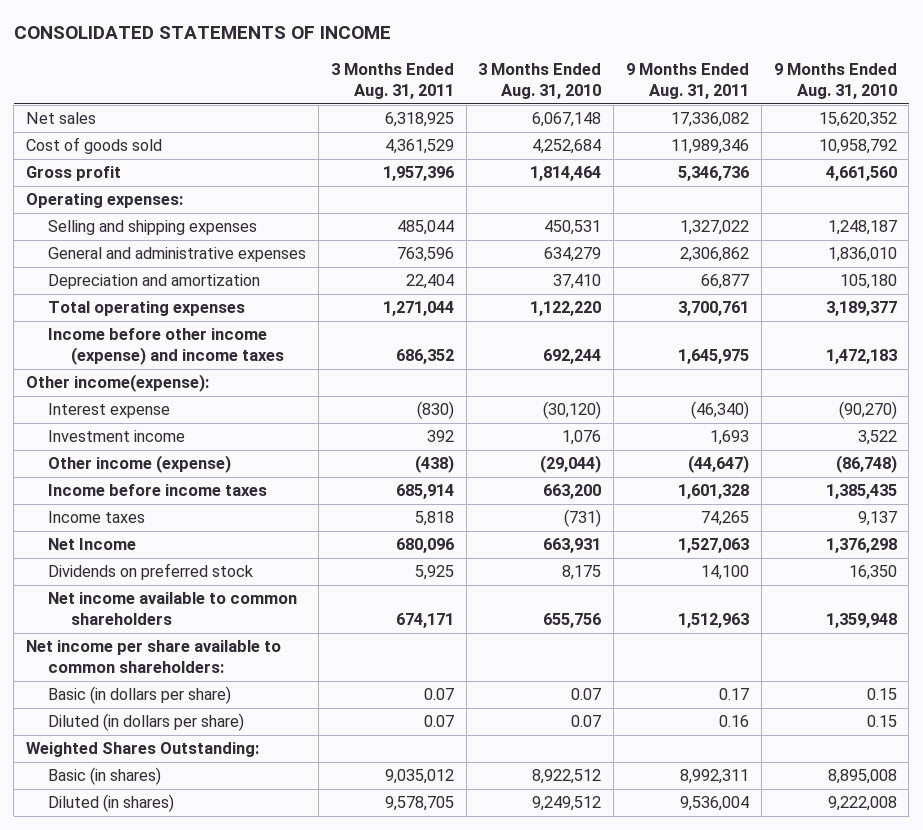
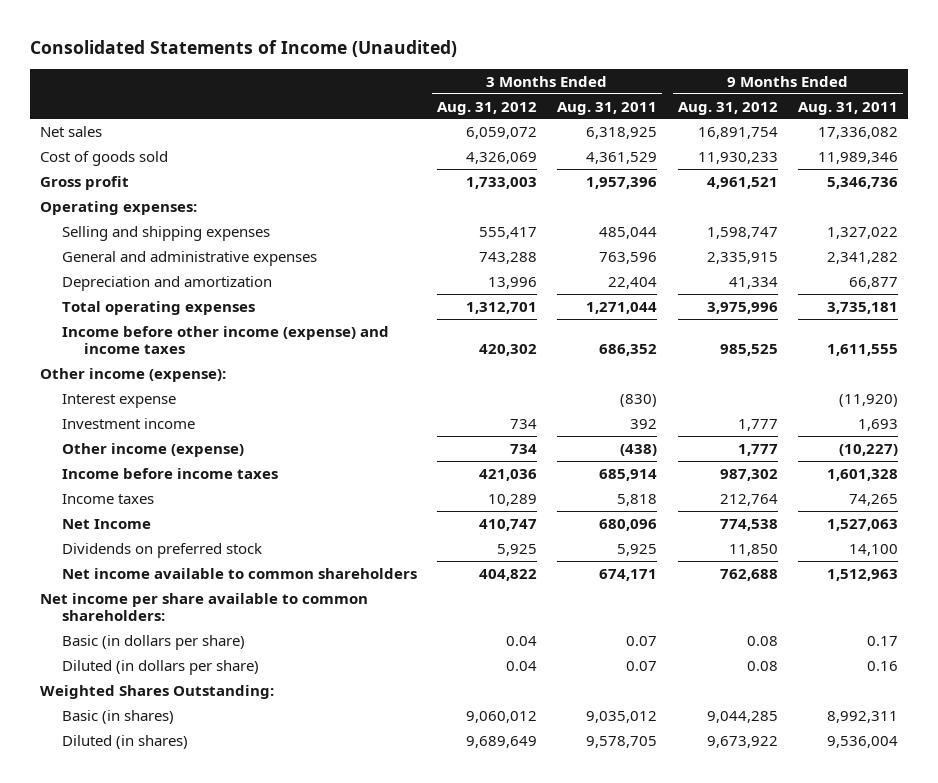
[13,26,391,40] CONSOLIDATED STATEMENTS OF INCOME -> [30,39,458,57] Consolidated Statements of Income (Unaudited)
[478,63,602,100] 3 Months Ended Aug. 31, 2010 -> none
[773,63,897,100] 9 Months Ended Aug. 31, 2010 -> none
none -> [437,101,538,115] Aug. 31, 2012
none -> [677,101,778,115] Aug. 31, 2012
[680,247,750,263] 2,306,862 -> [826,251,898,264] 2,341,282
[678,301,750,317] 3,700,761 -> [826,301,898,314] 3,735,181
[678,349,750,365] 1,645,975 -> [826,344,898,357] 1,611,555
[25,374,209,393] Other income(expense): -> [40,367,227,382] Other income (expense):
[691,401,750,420] (46,340) -> [838,393,898,407] (11,920)
[688,455,750,474] (44,647) -> [838,443,898,456] (10,227)

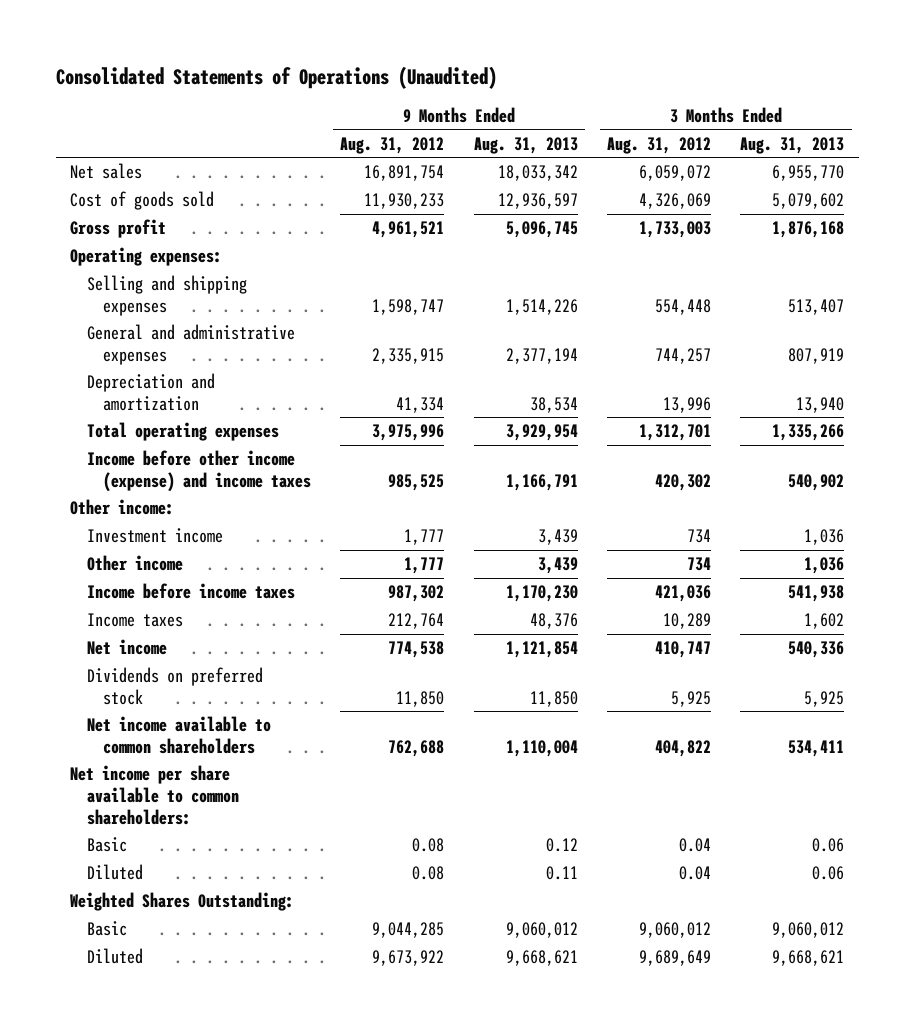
[30,39,458,57] Consolidated Statements of Income (Unaudited) -> [55,66,497,90] Consolidated Statements of Operations (Unaudited)
[557,101,658,115] Aug. 31, 2011 -> none
[797,101,898,115] Aug. 31, 2011 -> none
none -> [473,136,578,154] Aug. 31, 2013
none -> [740,136,845,154] Aug. 31, 2013
[479,226,538,239] 555,417 -> [655,299,712,316] 554,448
[479,251,538,264] 743,288 -> [655,348,712,365] 744,257
[62,393,177,408] Interest expense -> none
[40,367,227,382] Other income (expense): -> [70,499,175,516] Other income:
[62,442,245,457] Other income (expense) -> [86,555,183,572] Other income
[62,518,152,529] Net Income -> [86,639,167,656] Net income
[62,634,246,650] Basic (in dollars per share) -> [86,837,127,853] Basic
[62,659,260,675] Diluted (in dollars per share) -> [86,864,143,881] Diluted
[62,709,175,724] Basic (in shares) -> [86,921,127,937] Basic
[62,734,189,749] Diluted (in shares) -> [86,948,143,965] Diluted

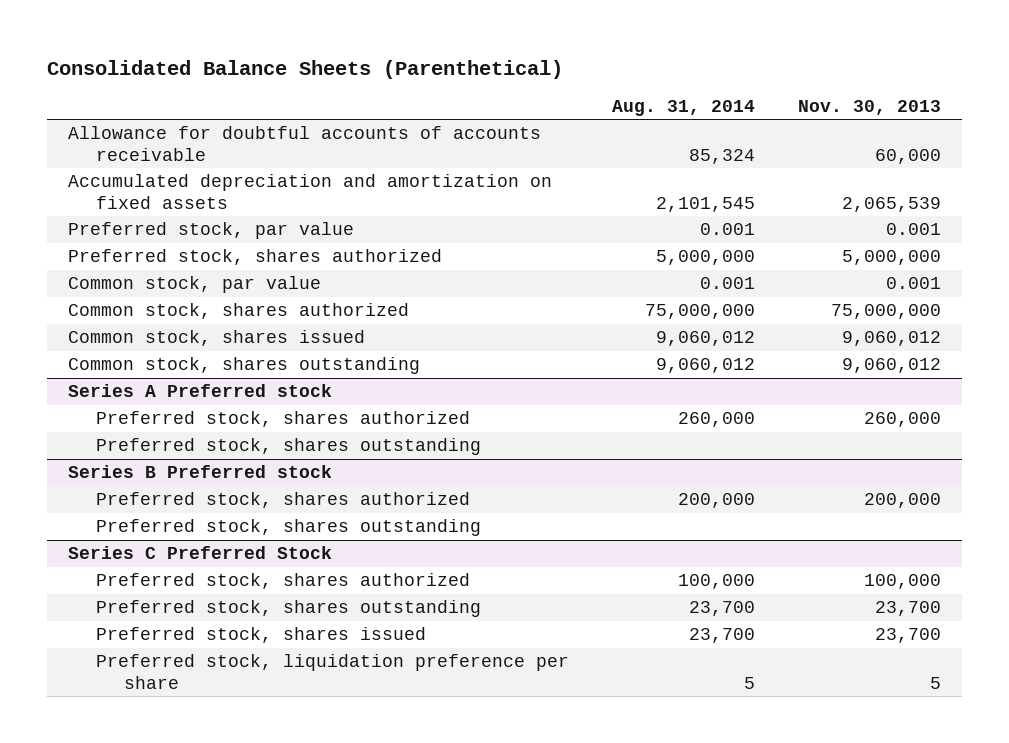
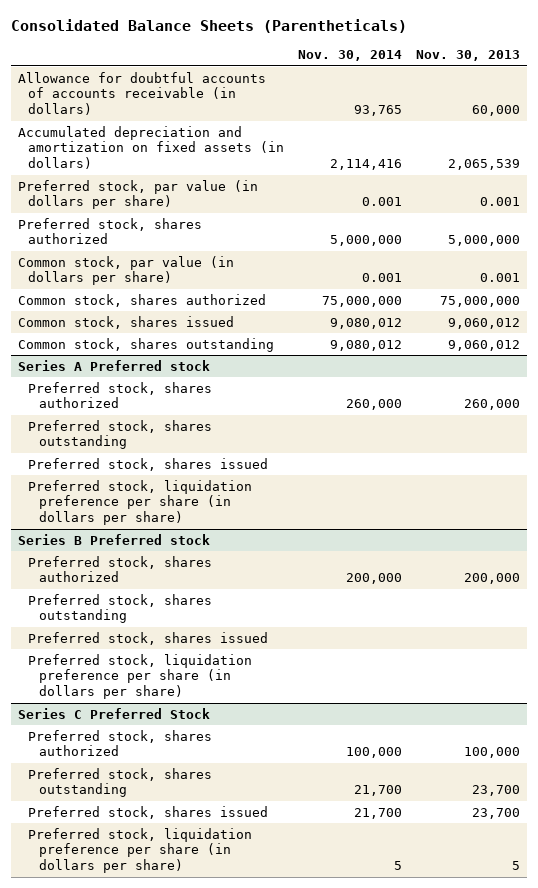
[47,59,564,79] Consolidated Balance Sheets (Parenthetical) -> [11,18,408,33] Consolidated Balance Sheets (Parentheticals)
[612,99,756,116] Aug. 31, 2014 -> none
none -> [298,50,403,62] Nov. 30, 2014
[68,126,542,161] Allowance for doubtful accounts of accounts receivable -> [18,71,267,115] Allowance for doubtful accounts of accounts receivable (in dollars)
[68,174,553,209] Accumulated depreciation and amortization on fixed assets -> [18,125,285,169] Accumulated depreciation and amortization on fixed assets (in dollars)
[68,222,355,240] Preferred stock, par value -> [18,179,259,210] Preferred stock, par value (in dollars per share)
[68,276,322,294] Common stock, par value -> [18,255,235,286] Common stock, par value (in dollars per share)
none -> [28,457,269,471] Preferred stock, shares issued
none -> [28,479,253,525] Preferred stock, liquidation preference per share (in dollars per share)
none -> [28,631,269,645] Preferred stock, shares issued
none -> [28,653,253,699] Preferred stock, liquidation preference per share (in dollars per share)
[96,654,570,689] Preferred stock, liquidation preference per share -> [28,827,253,873] Preferred stock, liquidation preference per share (in dollars per share)

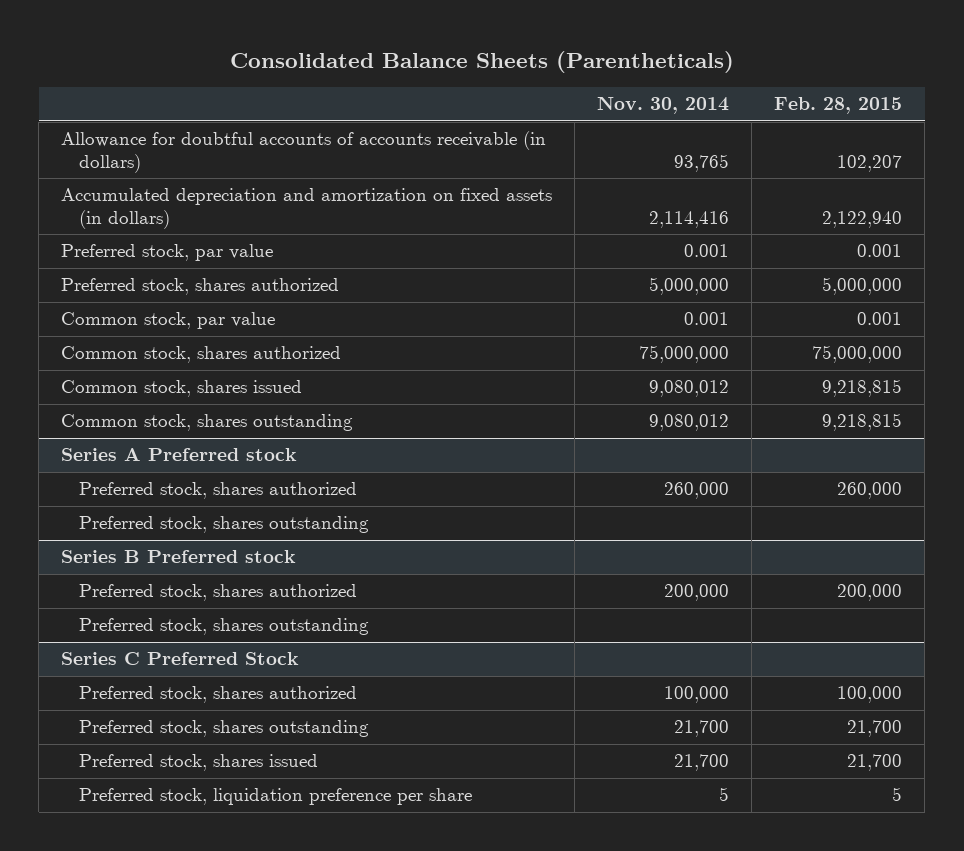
[416,50,521,62] Nov. 30, 2013 -> none
none -> [774,97,903,115] Feb. 28, 2015
[18,179,259,210] Preferred stock, par value (in dollars per share) -> [61,244,274,262] Preferred stock, par value
[18,255,235,286] Common stock, par value (in dollars per share) -> [61,312,276,330] Common stock, par value
[28,457,269,471] Preferred stock, shares issued -> none
[28,479,253,525] Preferred stock, liquidation preference per share (in dollars per share) -> none
[28,631,269,645] Preferred stock, shares issued -> none
[28,653,253,699] Preferred stock, liquidation preference per share (in dollars per share) -> none
[28,827,253,873] Preferred stock, liquidation preference per share (in dollars per share) -> [79,788,473,806] Preferred stock, liquidation preference per share

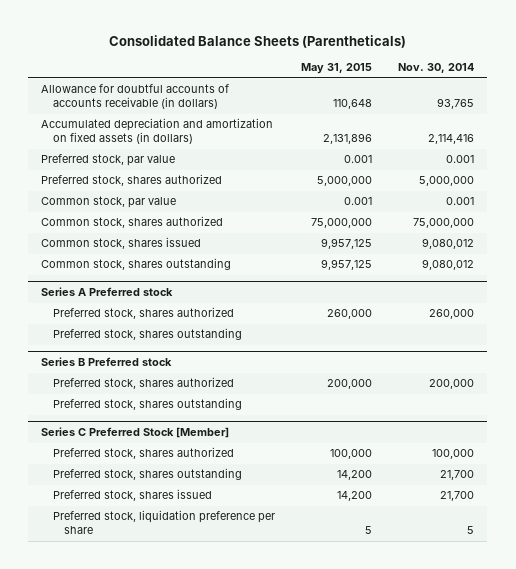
[774,97,903,115] Feb. 28, 2015 -> none
none -> [301,63,373,75] May 31, 2015
[61,652,300,666] Series C Preferred Stock -> [41,427,230,439] Series C Preferred Stock [Member]

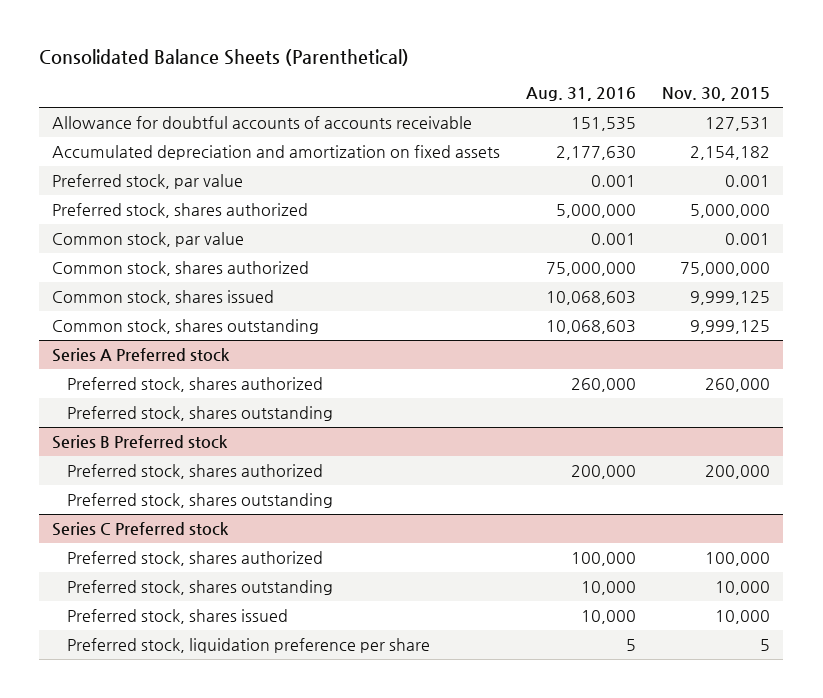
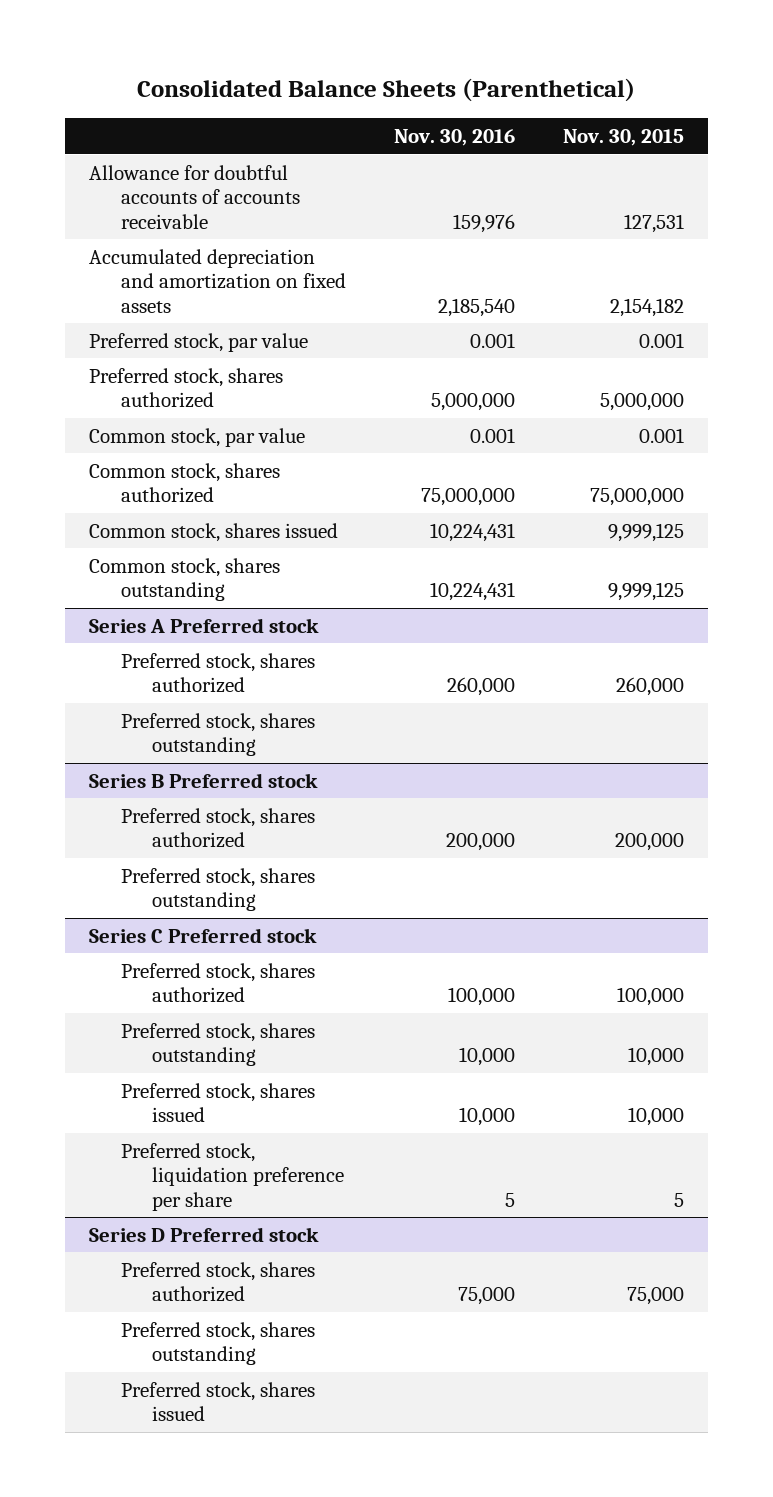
[526,87,637,102] Aug. 31, 2016 -> none
none -> [393,129,515,147] Nov. 30, 2016
none -> [88,1226,319,1242] Series D Preferred stock
none -> [120,1261,315,1303] Preferred stock, shares authorized
none -> [120,1321,315,1366] Preferred stock, shares outstanding
none -> [120,1381,315,1422] Preferred stock, shares issued

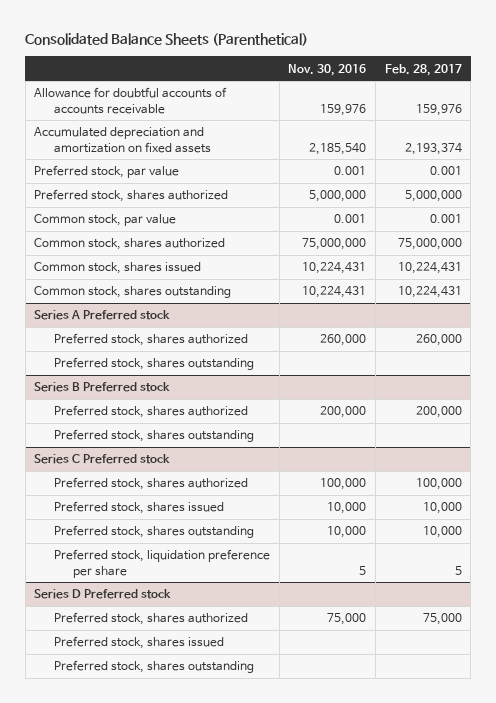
[563,129,685,147] Nov. 30, 2015 -> none
none -> [384,63,462,76] Feb. 28, 2017
[120,1022,315,1067] Preferred stock, shares outstanding -> [53,525,254,539] Preferred stock, shares outstanding
[120,1321,315,1366] Preferred stock, shares outstanding -> [53,660,254,674] Preferred stock, shares outstanding

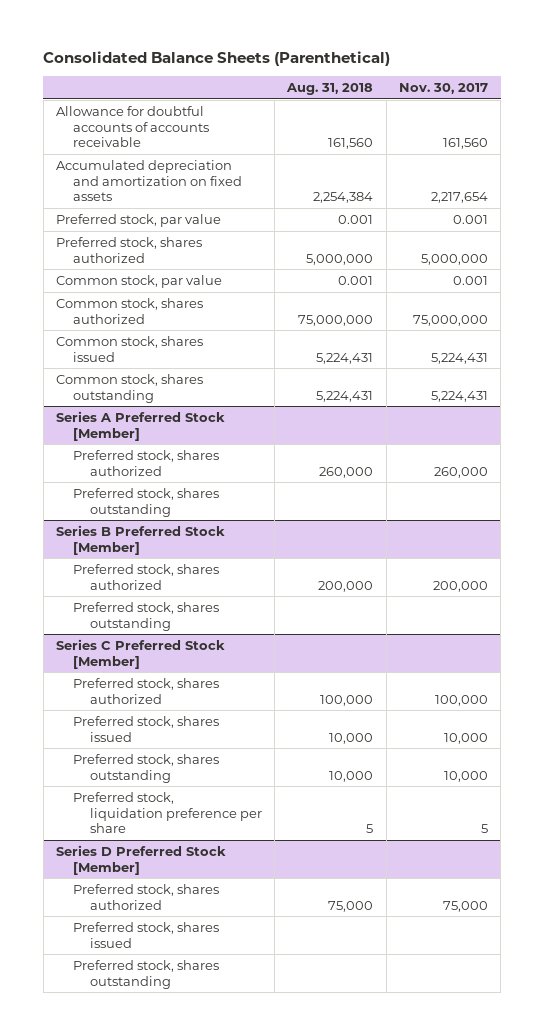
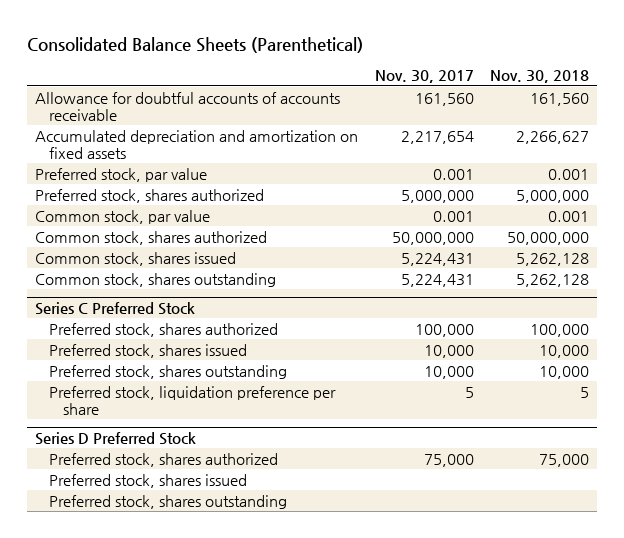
[286,83,374,96] Aug. 31, 2018 -> none
none -> [489,70,589,84] Nov. 30, 2018
[412,314,488,326] 75,000,000 -> [391,231,474,245] 50,000,000
[56,410,226,441] Series A Preferred Stock [Member] -> none
[72,449,219,476] Preferred stock, shares authorized -> none
[72,487,219,517] Preferred stock, shares outstanding -> none
[56,524,226,555] Series B Preferred Stock [Member] -> none
[72,563,219,590] Preferred stock, shares authorized -> none
[72,601,219,631] Preferred stock, shares outstanding -> none
[56,638,226,669] Series C Preferred Stock [Member] -> [35,302,196,316] Series C Preferred Stock
[56,844,227,875] Series D Preferred Stock [Member] -> [35,432,197,446] Series D Preferred Stock

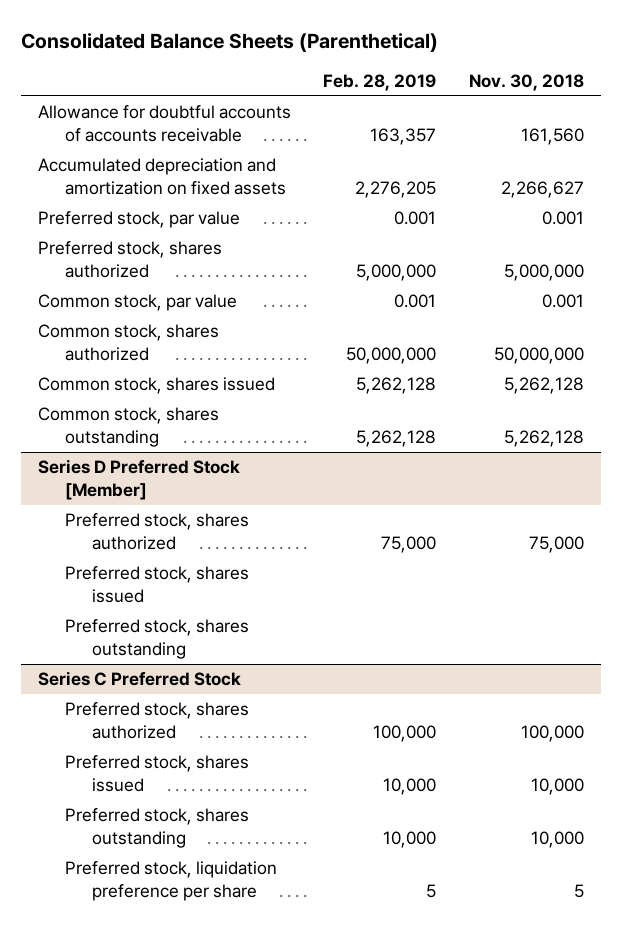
[374,70,474,84] Nov. 30, 2017 -> none
none -> [323,73,437,91] Feb. 28, 2019
none -> [37,459,240,500] Series D Preferred Stock [Member]
none -> [65,513,250,550] Preferred stock, shares authorized
none -> [65,566,250,603] Preferred stock, shares issued
none -> [65,619,250,659] Preferred stock, shares outstanding
[35,432,197,446] Series D Preferred Stock -> none
[49,452,279,467] Preferred stock, shares authorized -> none
[49,473,248,488] Preferred stock, shares issued -> none
[49,494,288,509] Preferred stock, shares outstanding -> none

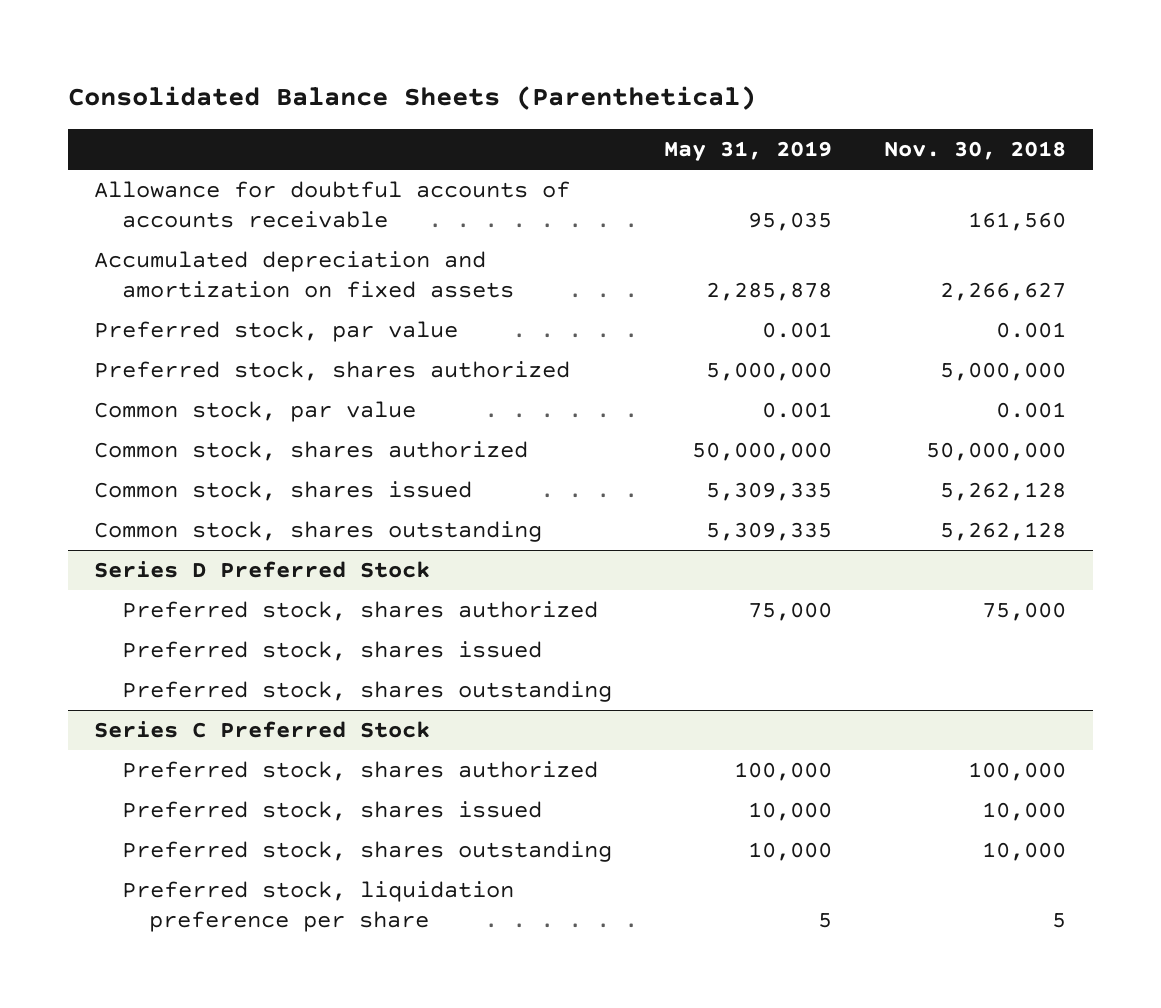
[323,73,437,91] Feb. 28, 2019 -> none
none -> [663,141,832,162] May 31, 2019
[37,459,240,500] Series D Preferred Stock [Member] -> [94,561,431,579] Series D Preferred Stock

